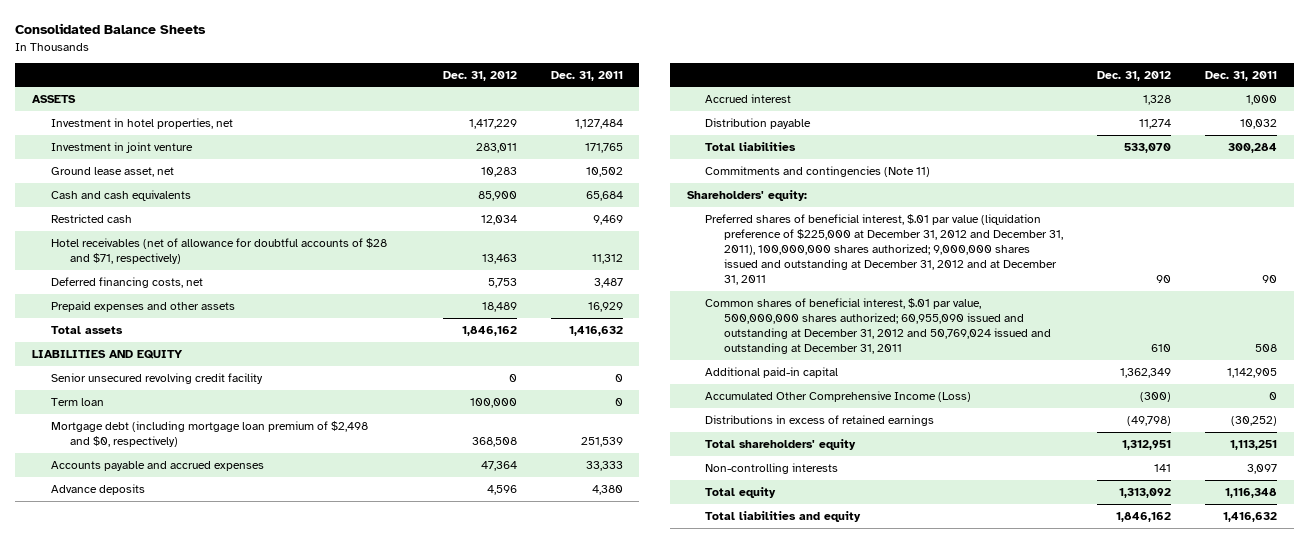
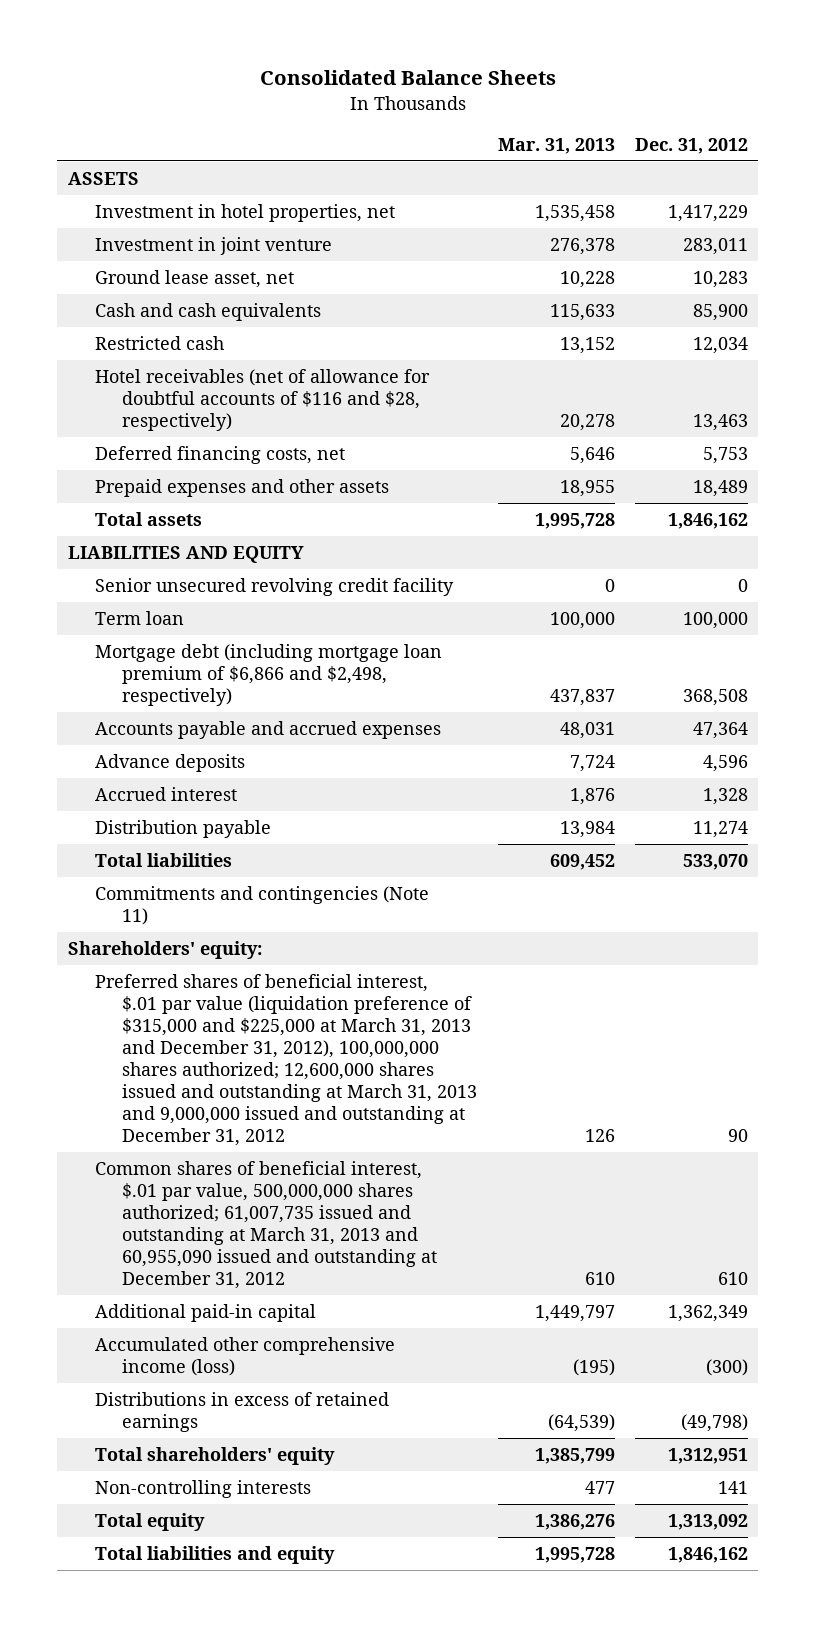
[550,70,623,81] Dec. 31, 2011 -> none
none -> [497,137,615,154] Mar. 31, 2013
[51,237,388,264] Hotel receivables (net of allowance for doubtful accounts of $28 and $71, respectively) -> [94,368,430,431] Hotel receivables (net of allowance for doubtful accounts of $116 and $28, respectively)
[51,420,369,447] Mortgage debt (including mortgage loan premium of $2,498 and $0, respectively) -> [94,643,442,706] Mortgage debt (including mortgage loan premium of $6,866 and $2,498, respectively)
[705,213,1064,286] Preferred shares of beneficial interest, $.01 par value (liquidation preference of $225,000 at December 31, 2012 and December 31, 2011), 100,000,000 shares authorized; 9,000,000 shares issued and outstanding at December 31, 2012 and at December 31, 2011 -> [94,973,478,1147] Preferred shares of beneficial interest, $.01 par value (liquidation preference of $315,000 and $225,000 at March 31, 2013 and December 31, 2012), 100,000,000 shares authorized; 12,600,000 shares issued and outstanding at March 31, 2013 and 9,000,000 issued and outstanding at December 31, 2012
[705,297,1052,355] Common shares of beneficial interest, $.01 par value, 500,000,000 shares authorized; 60,955,090 issued and outstanding at December 31, 2012 and 50,769,024 issued and outstanding at December 31, 2011 -> [94,1160,438,1290] Common shares of beneficial interest, $.01 par value, 500,000,000 shares authorized; 61,007,735 issued and outstanding at March 31, 2013 and 60,955,090 issued and outstanding at December 31, 2012
[705,390,972,402] Accumulated Other Comprehensive Income (Loss) -> [94,1336,395,1376] Accumulated other comprehensive income (loss)

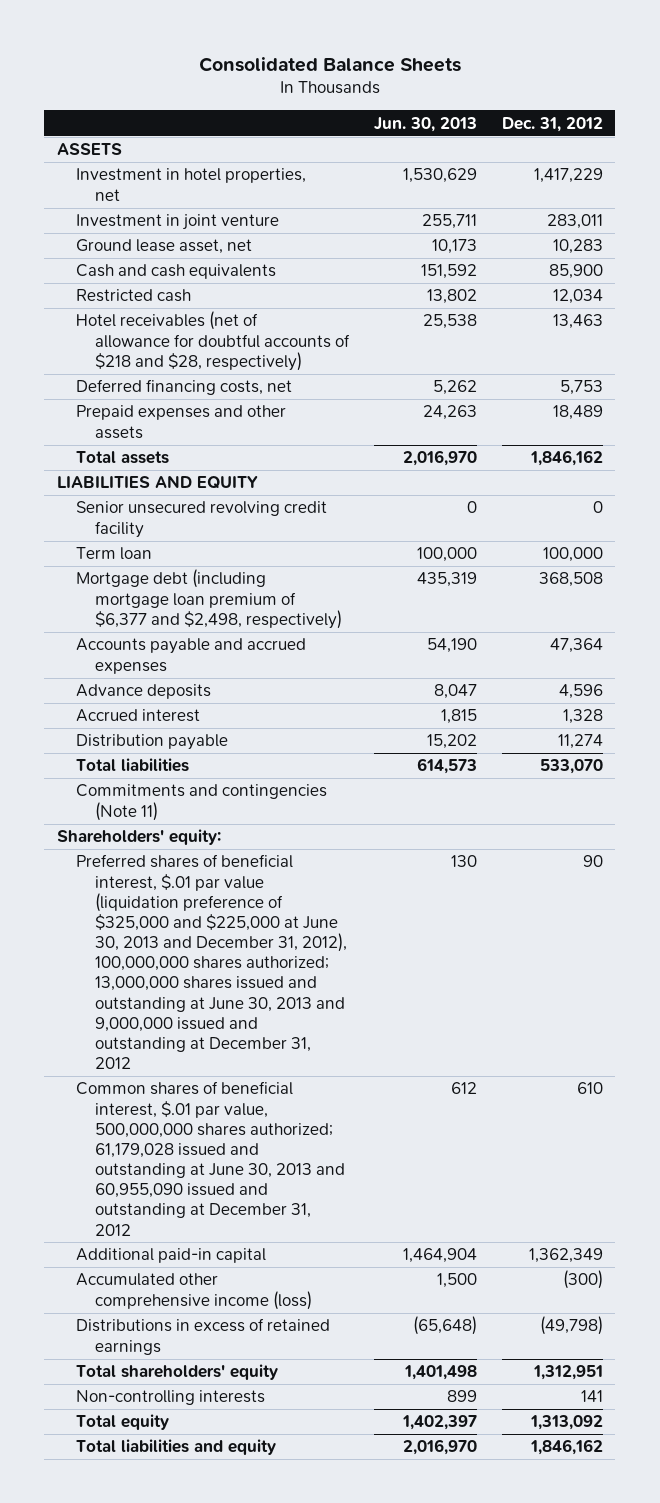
[497,137,615,154] Mar. 31, 2013 -> none
none -> [374,116,478,132] Jun. 30, 2013
[94,368,430,431] Hotel receivables (net of allowance for doubtful accounts of $116 and $28, respectively) -> [75,311,351,371] Hotel receivables (net of allowance for doubtful accounts of $218 and $28, respectively)
[94,643,442,706] Mortgage debt (including mortgage loan premium of $6,866 and $2,498, respectively) -> [75,569,343,629] Mortgage debt (including mortgage loan premium of $6,377 and $2,498, respectively)
[94,973,478,1147] Preferred shares of beneficial interest, $.01 par value (liquidation preference of $315,000 and $225,000 at March 31, 2013 and December 31, 2012), 100,000,000 shares authorized; 12,600,000 shares issued and outstanding at March 31, 2013 and 9,000,000 issued and outstanding at December 31, 2012 -> [75,854,348,1070] Preferred shares of beneficial interest, $.01 par value (liquidation preference of $325,000 and $225,000 at June 30, 2013 and December 31, 2012), 100,000,000 shares authorized; 13,000,000 shares issued and outstanding at June 30, 2013 and 9,000,000 issued and outstanding at December 31, 2012
[94,1160,438,1290] Common shares of beneficial interest, $.01 par value, 500,000,000 shares authorized; 61,007,735 issued and outstanding at March 31, 2013 and 60,955,090 issued and outstanding at December 31, 2012 -> [75,1081,346,1236] Common shares of beneficial interest, $.01 par value, 500,000,000 shares authorized; 61,179,028 issued and outstanding at June 30, 2013 and 60,955,090 issued and outstanding at December 31, 2012

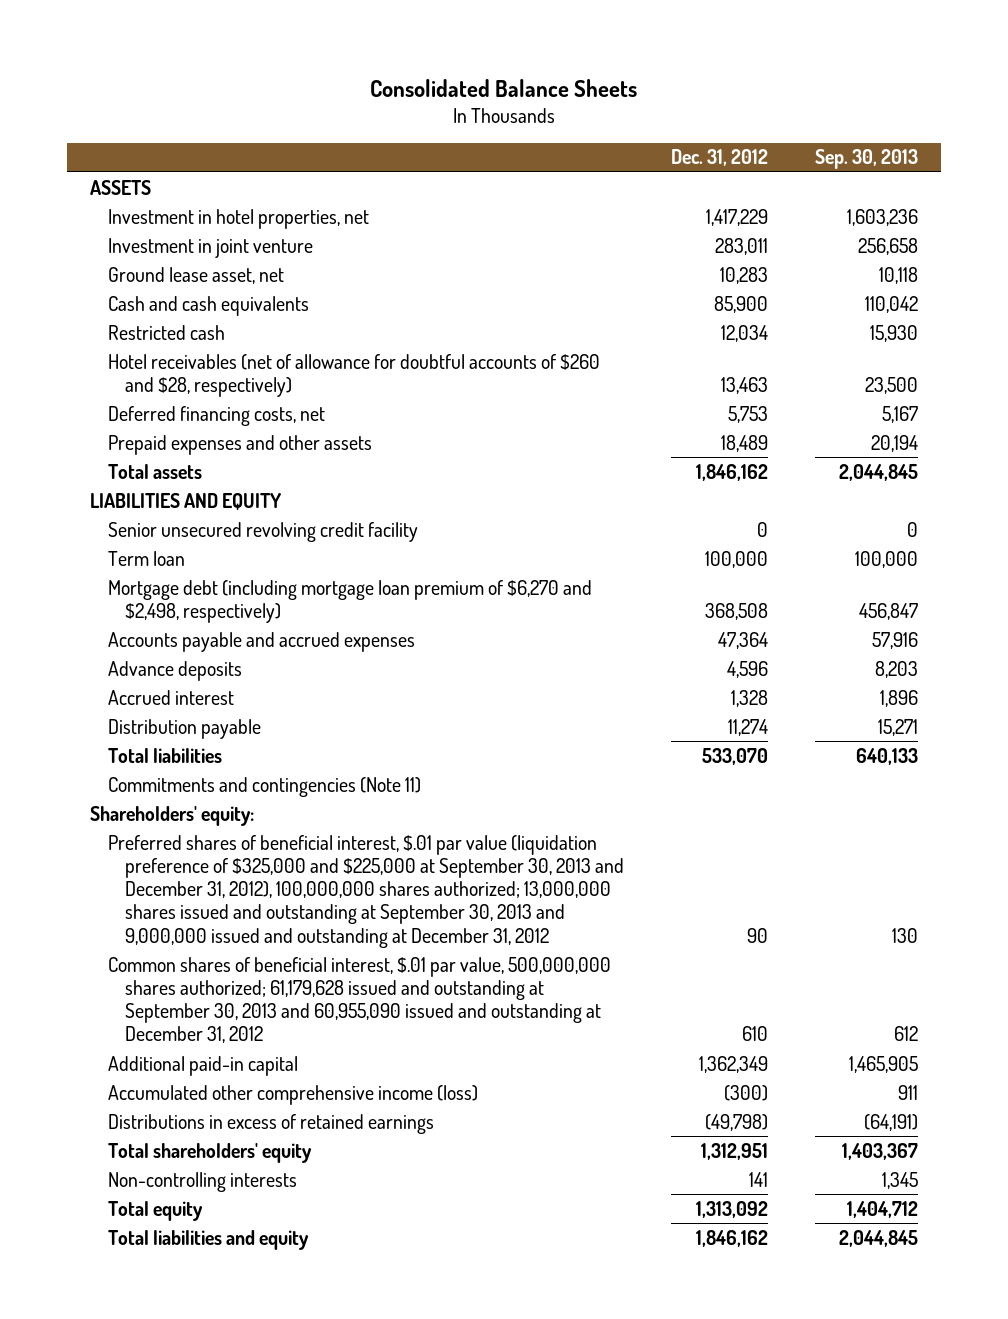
[374,116,478,132] Jun. 30, 2013 -> none
none -> [814,149,918,170] Sep. 30, 2013
[75,311,351,371] Hotel receivables (net of allowance for doubtful accounts of $218 and $28, respectively) -> [107,353,600,397] Hotel receivables (net of allowance for doubtful accounts of $260 and $28, respectively)
[75,569,343,629] Mortgage debt (including mortgage loan premium of $6,377 and $2,498, respectively) -> [107,579,592,623] Mortgage debt (including mortgage loan premium of $6,270 and $2,498, respectively)
[75,854,348,1070] Preferred shares of beneficial interest, $.01 par value (liquidation preference of $325,000 and $225,000 at June 30, 2013 and December 31, 2012), 100,000,000 shares authorized; 13,000,000 shares issued and outstanding at June 30, 2013 and 9,000,000 issued and outstanding at December 31, 2012 -> [107,834,624,948] Preferred shares of beneficial interest, $.01 par value (liquidation preference of $325,000 and $225,000 at September 30, 2013 and December 31, 2012), 100,000,000 shares authorized; 13,000,000 shares issued and outstanding at September 30, 2013 and 9,000,000 issued and outstanding at December 31, 2012
[75,1081,346,1236] Common shares of beneficial interest, $.01 par value, 500,000,000 shares authorized; 61,179,028 issued and outstanding at June 30, 2013 and 60,955,090 issued and outstanding at December 31, 2012 -> [107,956,611,1044] Common shares of beneficial interest, $.01 par value, 500,000,000 shares authorized; 61,179,628 issued and outstanding at September 30, 2013 and 60,955,090 issued and outstanding at December 31, 2012

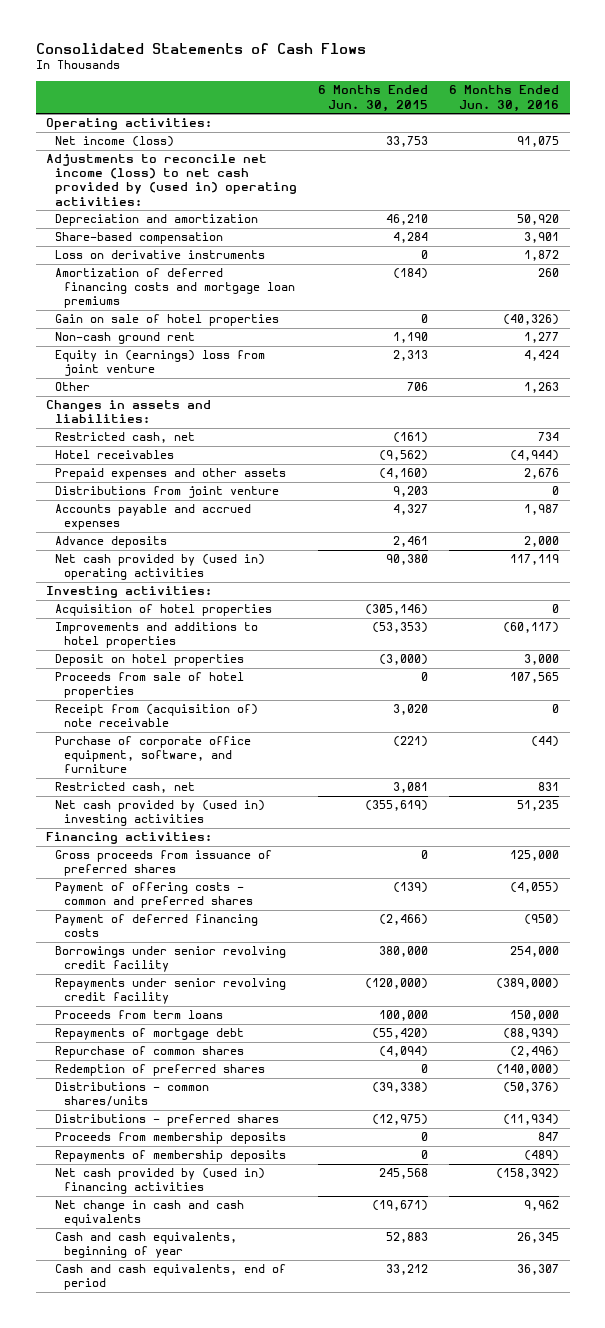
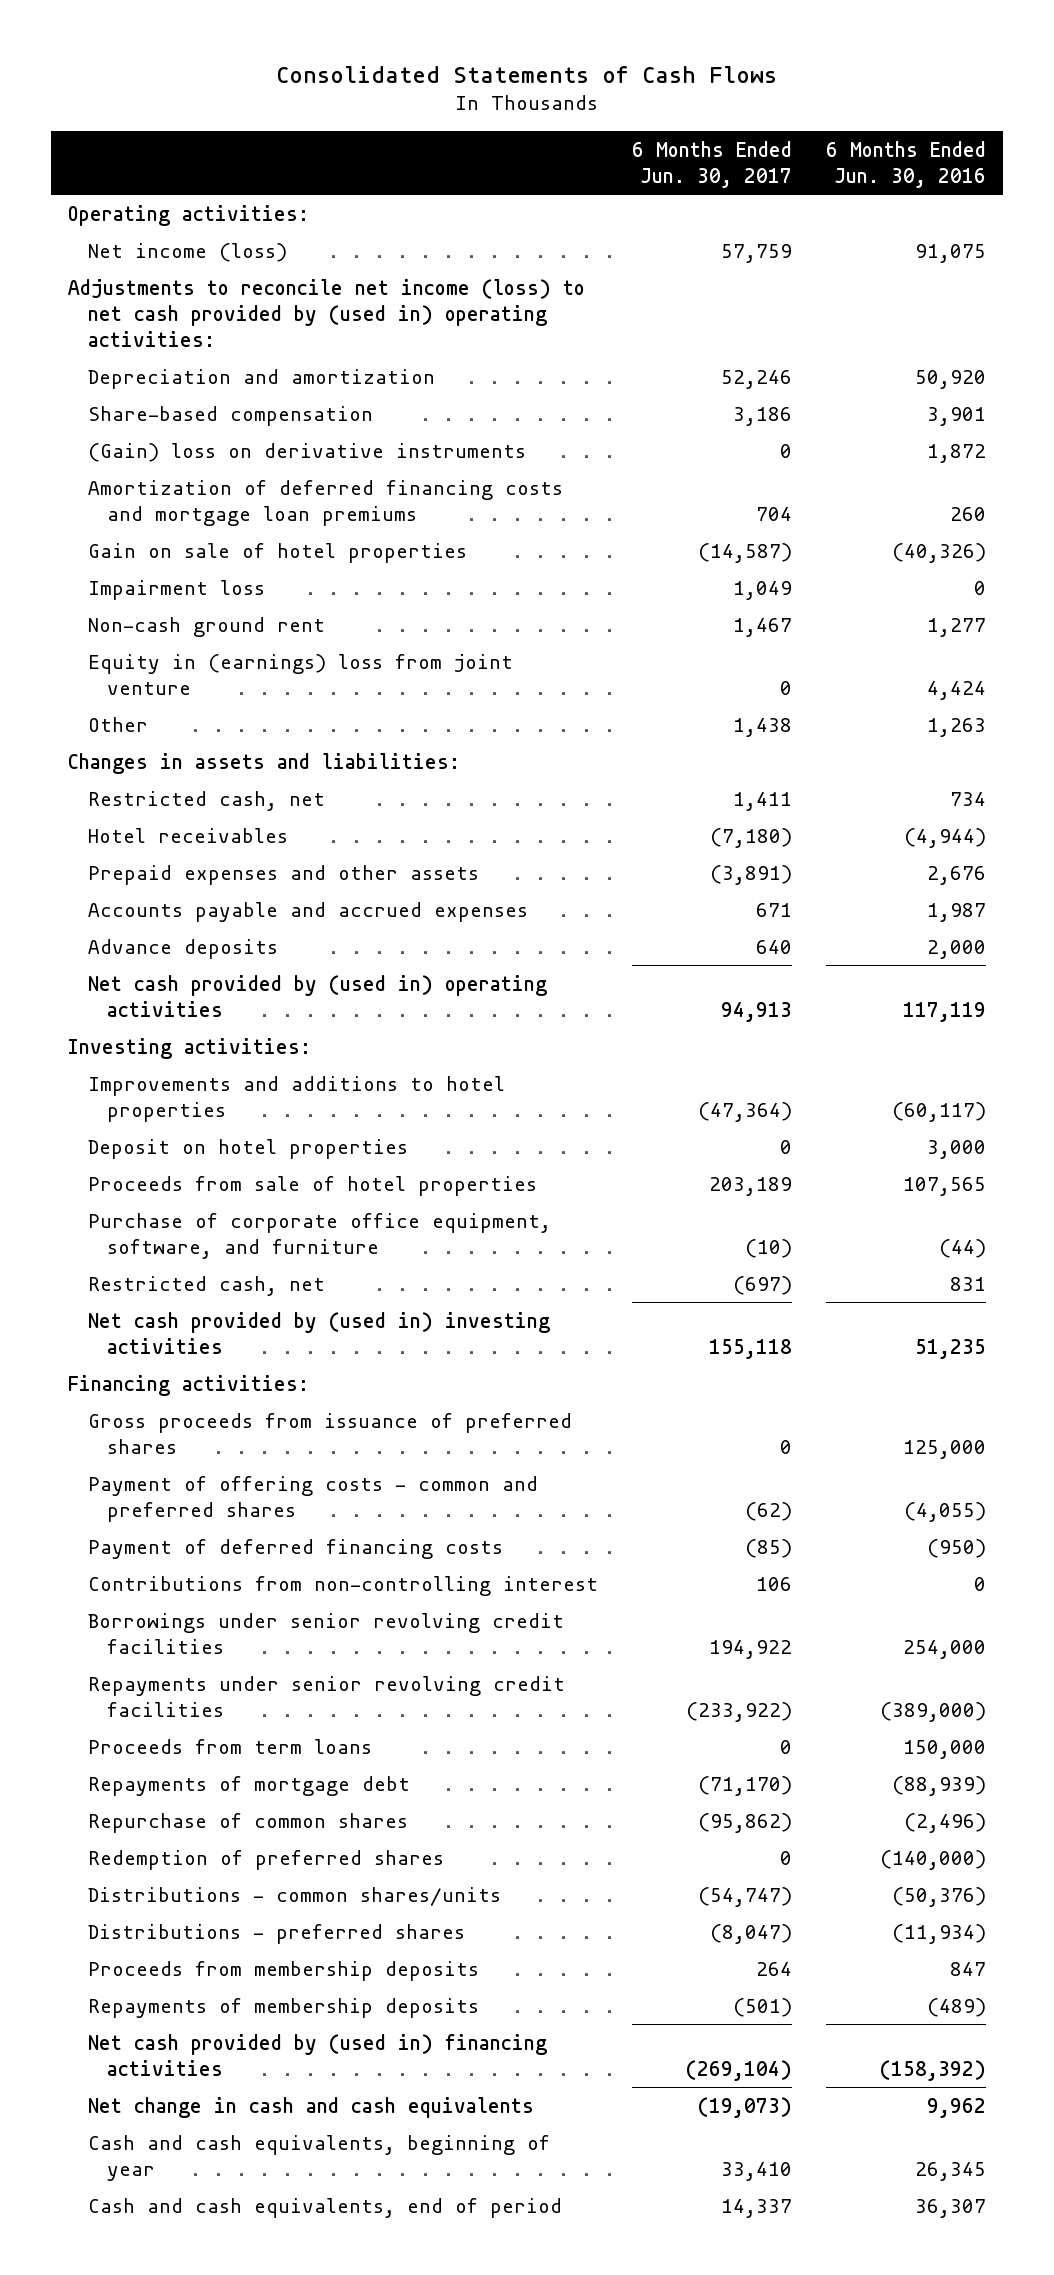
[318,85,429,112] 6 Months Ended Jun. 30, 2015 -> none
none -> [631,140,792,188] 6 Months Ended Jun. 30, 2017
[55,250,266,260] Loss on derivative instruments -> [87,442,526,462] (Gain) loss on derivative instruments
none -> [87,579,265,600] Impairment loss
[55,486,280,499] Distributions from joint venture -> none
[55,604,273,617] Acquisition of hotel properties -> none
[55,704,259,728] Receipt from (acquisition of) note receivable -> none
none -> [87,1575,598,1596] Contributions from non-controlling interest
[55,946,287,973] Borrowings under senior revolving credit facility -> [87,1612,564,1654] Borrowings under senior revolving credit facilities
[55,978,287,1005] Repayments under senior revolving credit facility -> [87,1675,565,1717] Repayments under senior revolving credit facilities

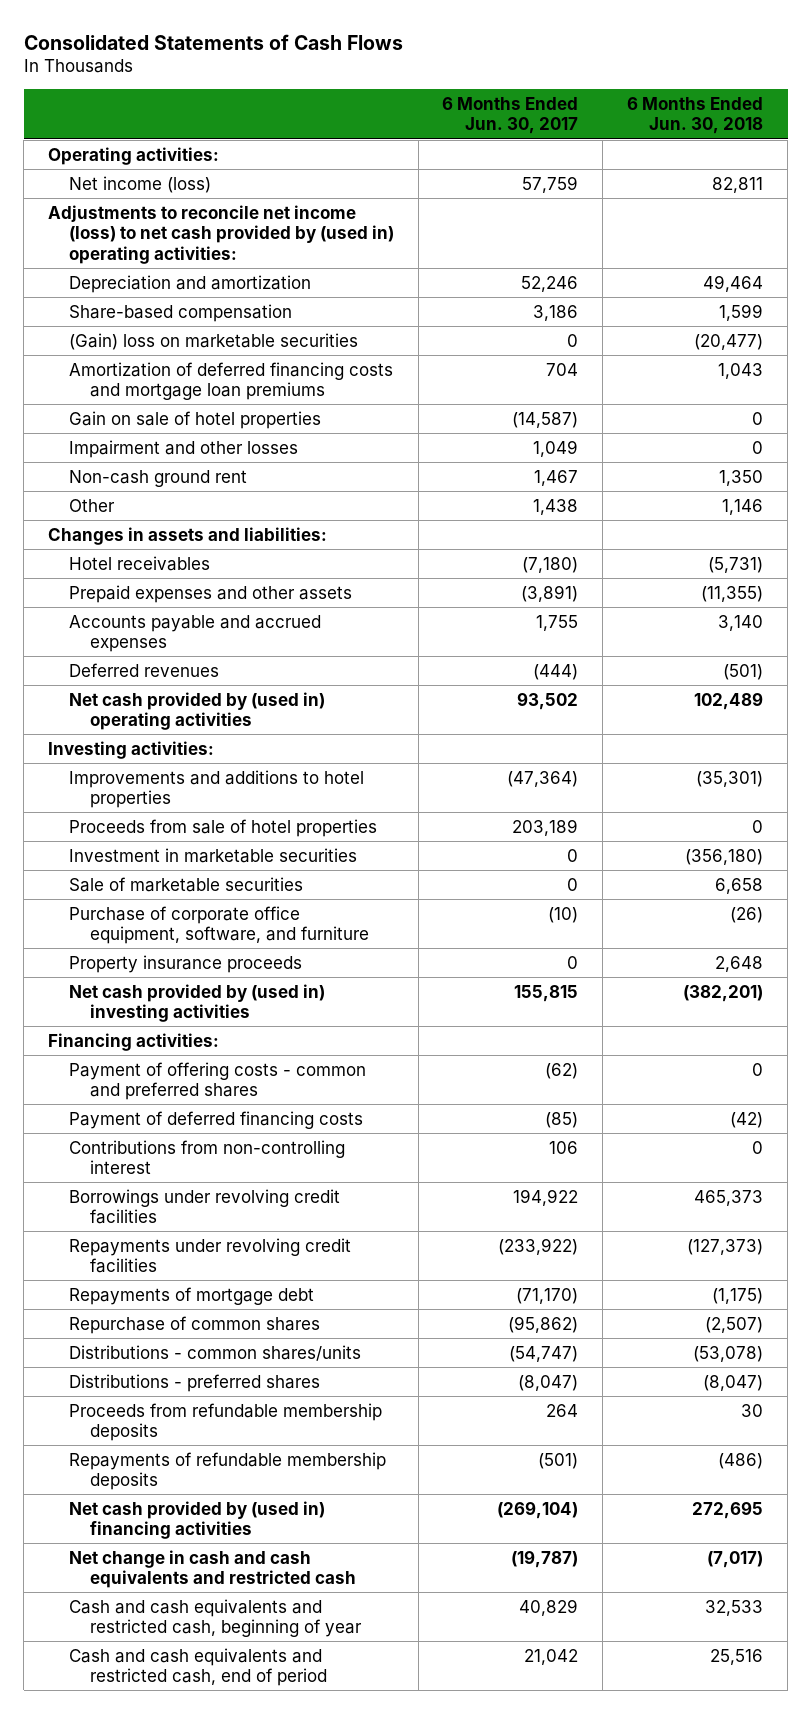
[825,140,986,188] 6 Months Ended Jun. 30, 2016 -> none
none -> [627,96,764,135] 6 Months Ended Jun. 30, 2018
[87,442,526,462] (Gain) loss on derivative instruments -> none
none -> [68,332,358,350] (Gain) loss on marketable securities
[87,579,265,600] Impairment loss -> [68,439,298,458] Impairment and other losses
[87,653,513,695] Equity in (earnings) loss from joint venture -> none
[87,790,325,811] Restricted cash, net -> none
[87,938,278,959] Advance deposits -> none
[755,902,792,917] 671 -> [536,614,579,631] 1,755
none -> [68,662,219,677] Deferred revenues
[720,1001,792,1022] 94,913 -> [517,691,579,710] 93,502
[87,1138,408,1159] Deposit on hotel properties -> none
none -> [68,847,357,863] Investment in marketable securities
none -> [68,876,303,892] Sale of marketable securities
[87,1275,325,1296] Restricted cash, net -> none
none -> [68,954,302,973] Property insurance proceeds
[708,1338,792,1359] 155,118 -> [514,984,579,1002] 155,815
[87,1412,572,1454] Gross proceeds from issuance of preferred shares -> none
[87,1738,372,1754] Proceeds from term loans -> none
[87,1612,564,1654] Borrowings under senior revolving credit facilities -> [68,1188,340,1225] Borrowings under revolving credit facilities
[87,1675,565,1717] Repayments under senior revolving credit facilities -> [68,1237,351,1274] Repayments under revolving credit facilities
[87,1849,444,1870] Redemption of preferred shares -> none
[87,1960,479,1981] Proceeds from membership deposits -> [68,1402,382,1442] Proceeds from refundable membership deposits
[87,1997,479,2018] Repayments of membership deposits -> [68,1451,386,1491] Repayments of refundable membership deposits
[87,2096,534,2118] Net change in cash and cash equivalents -> [68,1549,356,1589] Net change in cash and cash equivalents and restricted cash
[697,2096,792,2118] (19,073) -> [511,1549,579,1568] (19,787)
[87,2134,550,2181] Cash and cash equivalents, beginning of year -> [68,1598,362,1638] Cash and cash equivalents and restricted cash, beginning of year
[720,2161,792,2181] 33,410 -> [519,1598,579,1616] 40,829
[87,2197,562,2218] Cash and cash equivalents, end of period -> [68,1647,327,1687] Cash and cash equivalents and restricted cash, end of period
[720,2198,792,2218] 14,337 -> [524,1648,579,1665] 21,042

